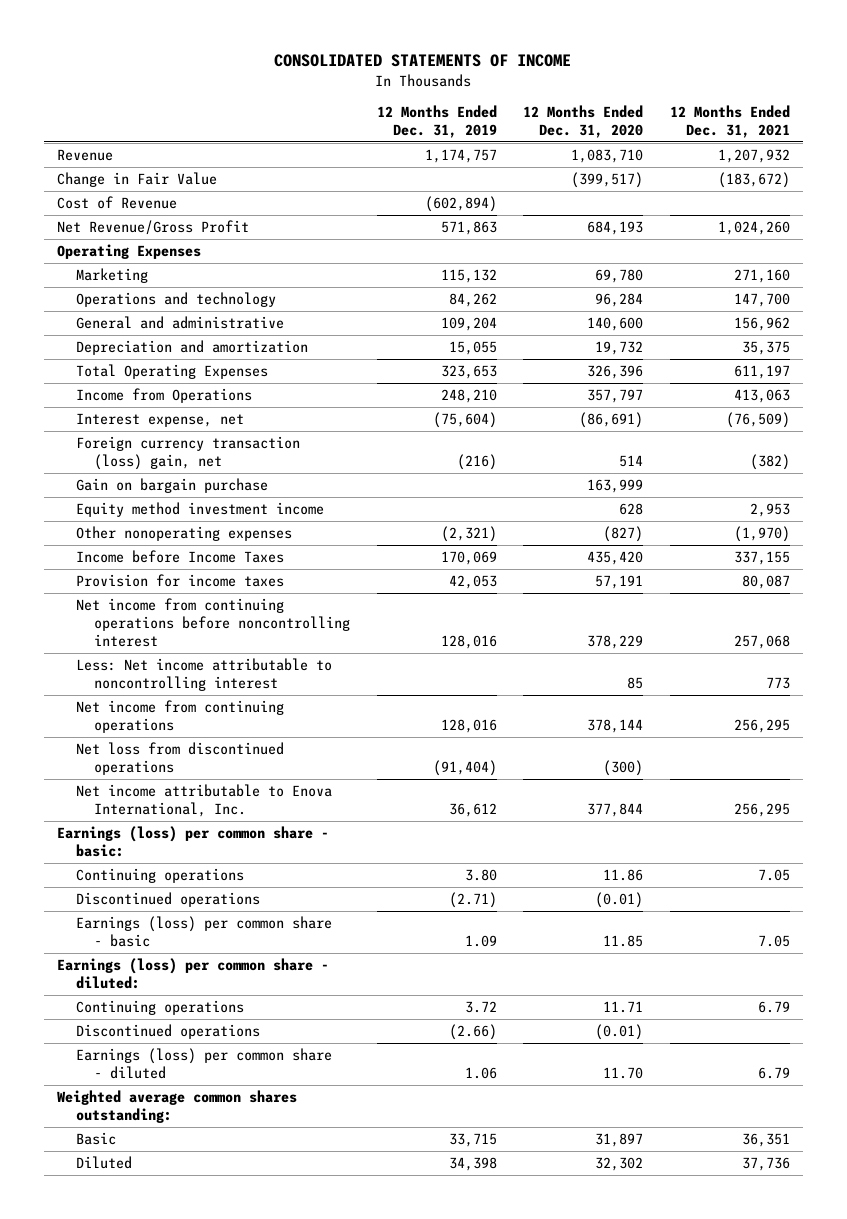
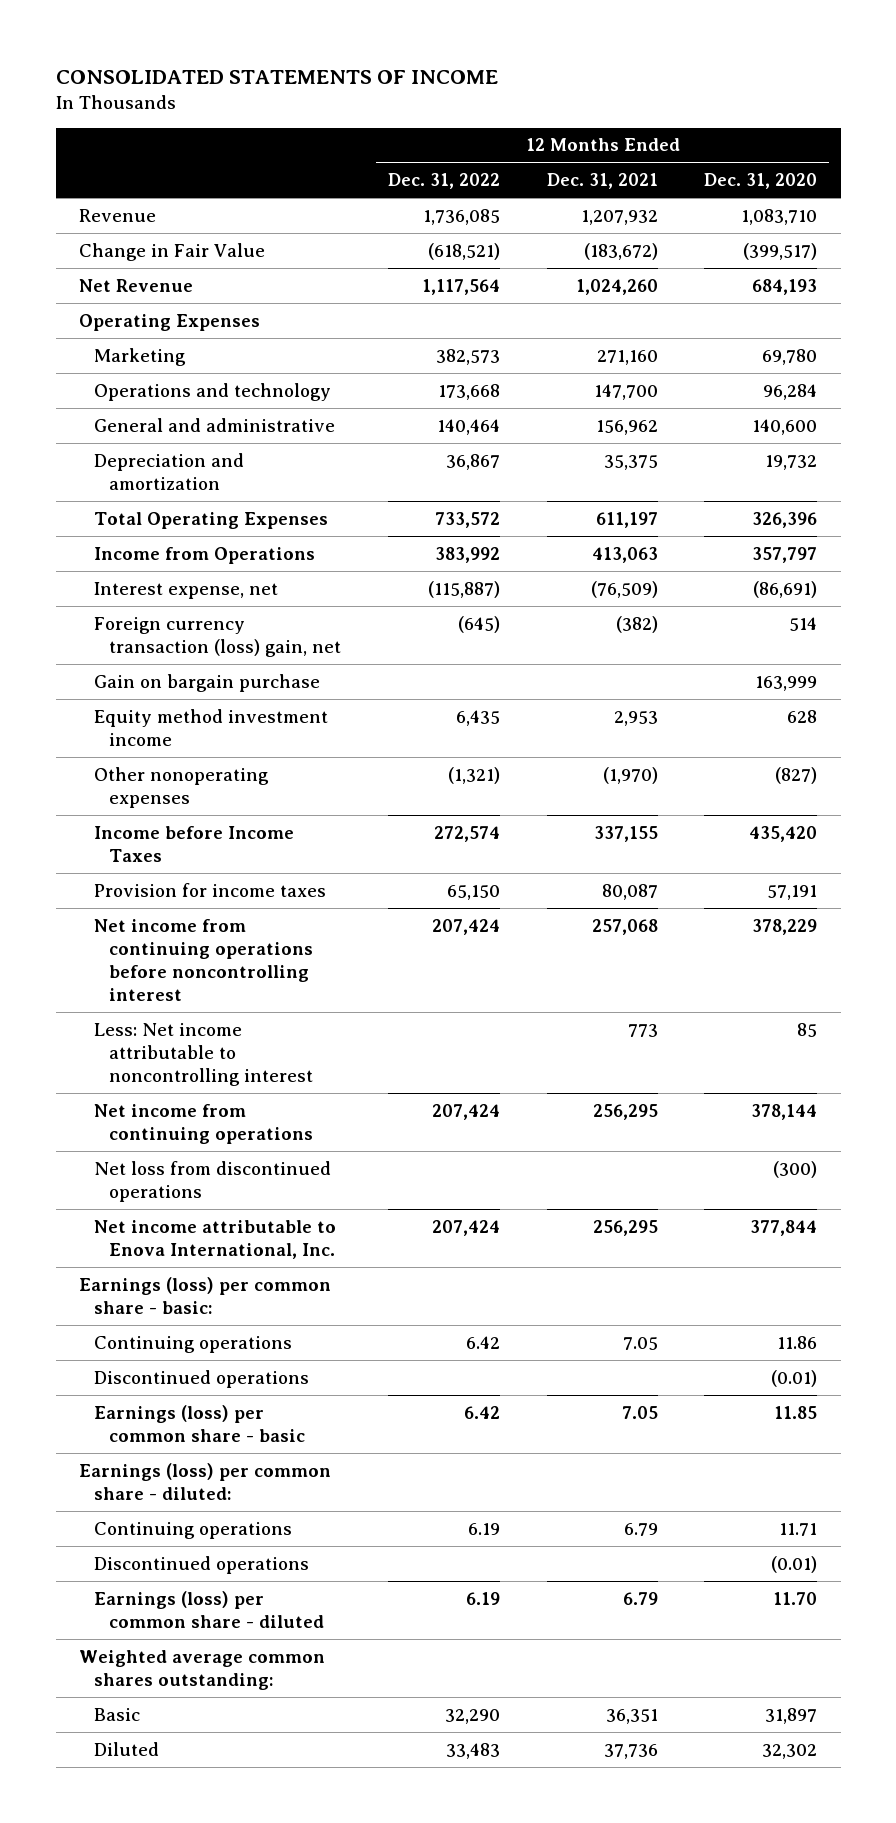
[376,105,497,138] 12 Months Ended Dec. 31, 2019 -> none
none -> [387,173,500,190] Dec. 31, 2022
[57,196,178,210] Cost of Revenue -> none
[57,220,250,236] Net Revenue/Gross Profit -> [78,278,193,292] Net Revenue

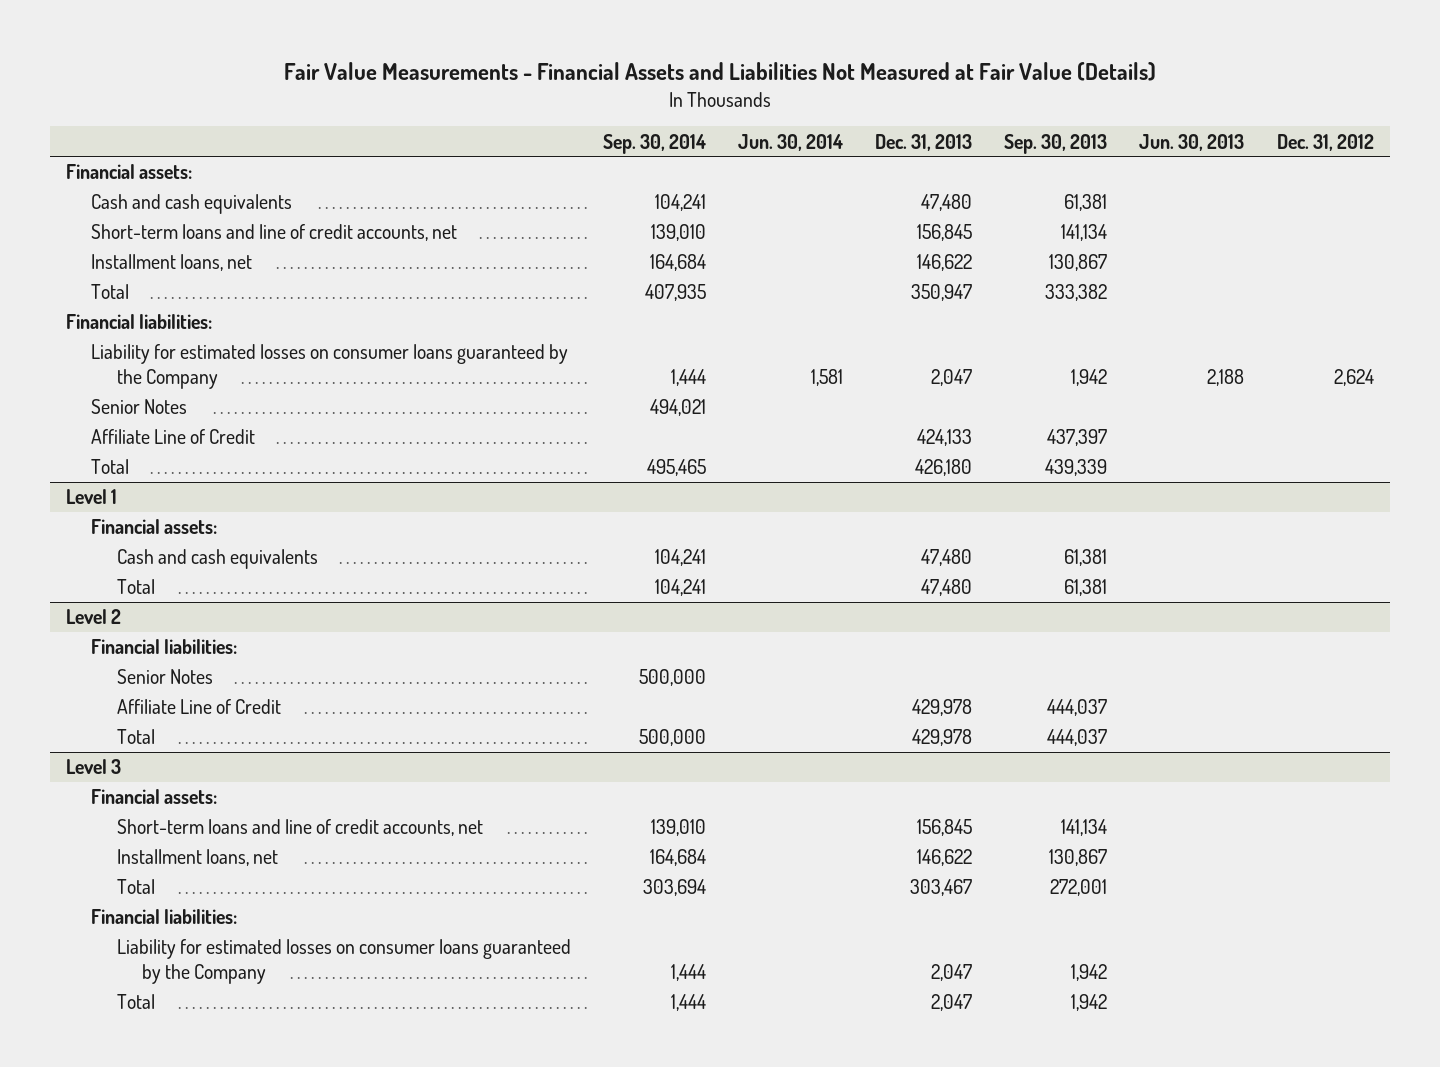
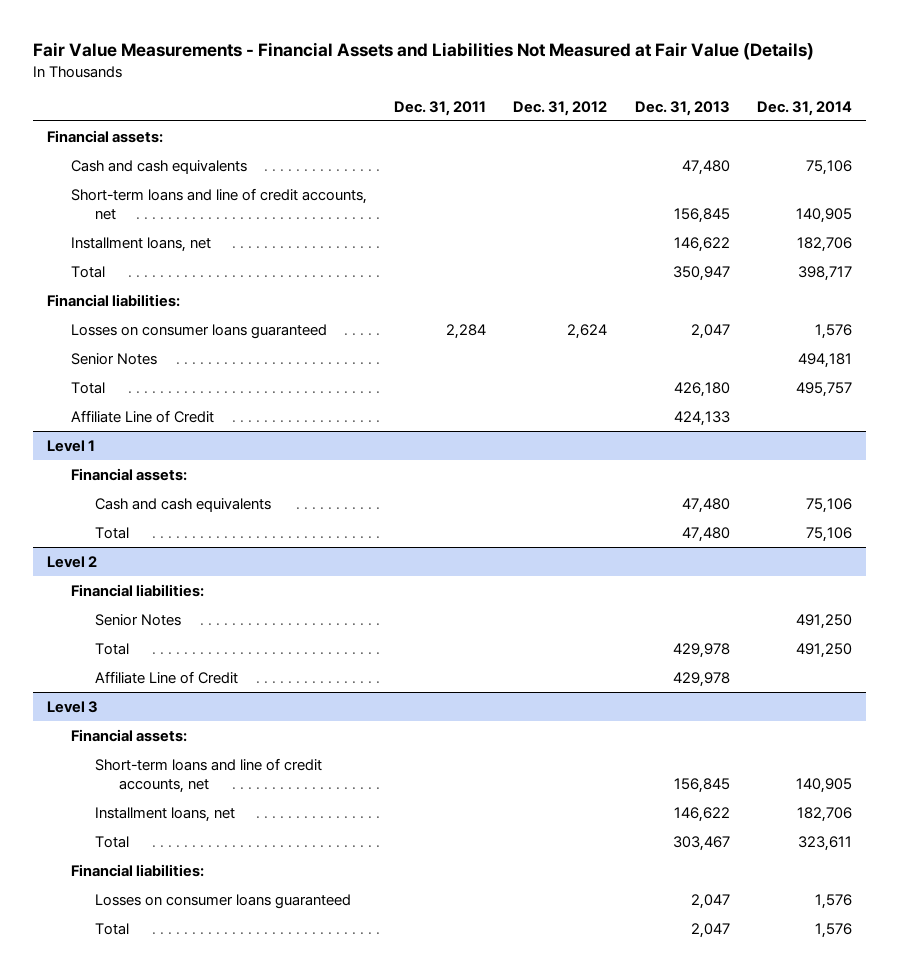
[602,133,706,154] Sep. 30, 2014 -> none
[738,133,844,151] Jun. 30, 2014 -> none
[1004,133,1108,154] Sep. 30, 2013 -> none
[1139,133,1245,151] Jun. 30, 2013 -> none
none -> [394,100,487,116] Dec. 31, 2011
none -> [757,100,853,116] Dec. 31, 2014
[91,344,569,390] Liability for estimated losses on consumer loans guaranteed by the Company -> [70,323,327,339] Losses on consumer loans guaranteed
[91,429,256,445] Affiliate Line of Credit -> [70,409,214,423] Affiliate Line of Credit
[116,699,281,715] Affiliate Line of Credit -> [94,670,238,684] Affiliate Line of Credit
[116,939,571,985] Liability for estimated losses on consumer loans guaranteed by the Company -> [94,893,351,909] Losses on consumer loans guaranteed

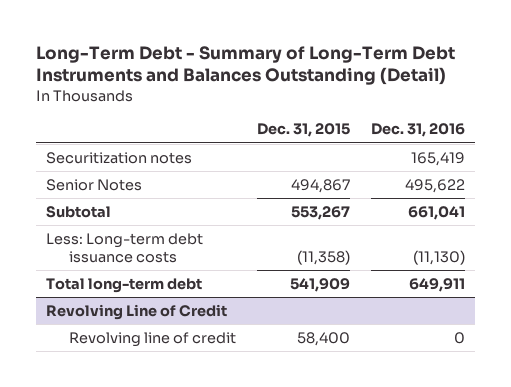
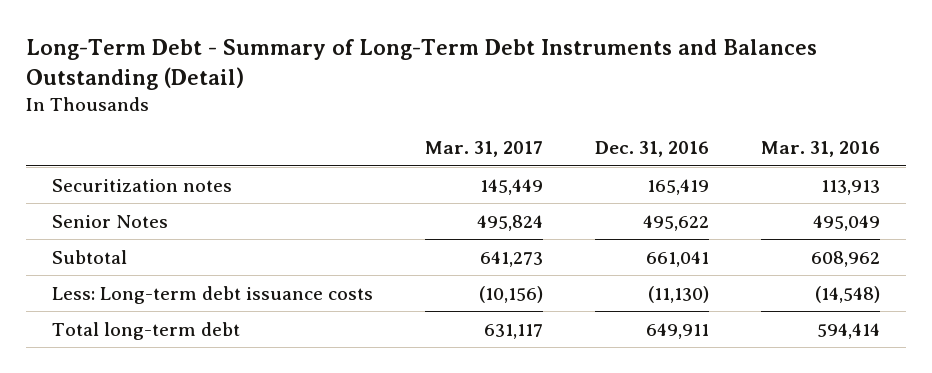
[256,123,350,138] Dec. 31, 2015 -> none
none -> [424,141,543,158] Mar. 31, 2017
none -> [760,141,880,158] Mar. 31, 2016
[46,303,228,320] Revolving Line of Credit -> none
[69,331,237,347] Revolving line of credit -> none

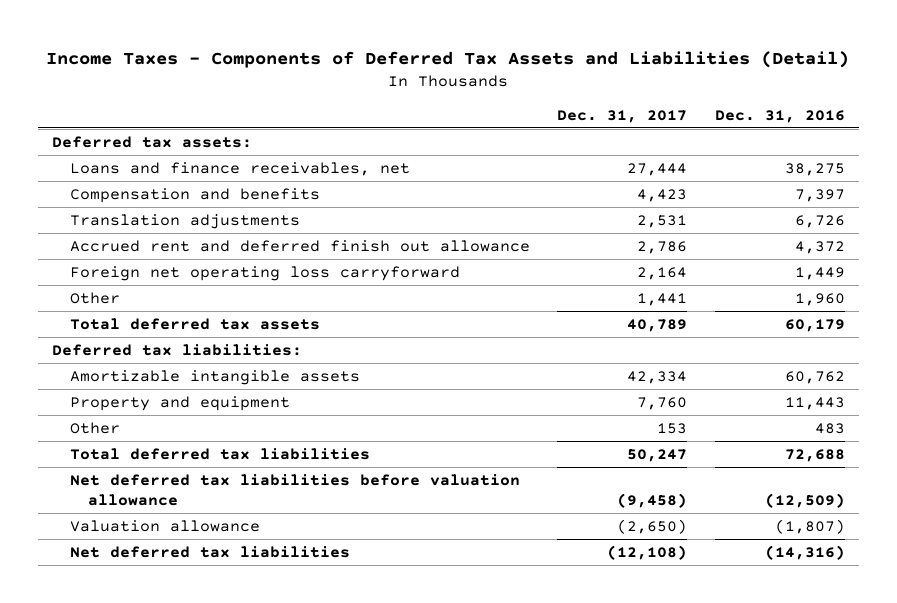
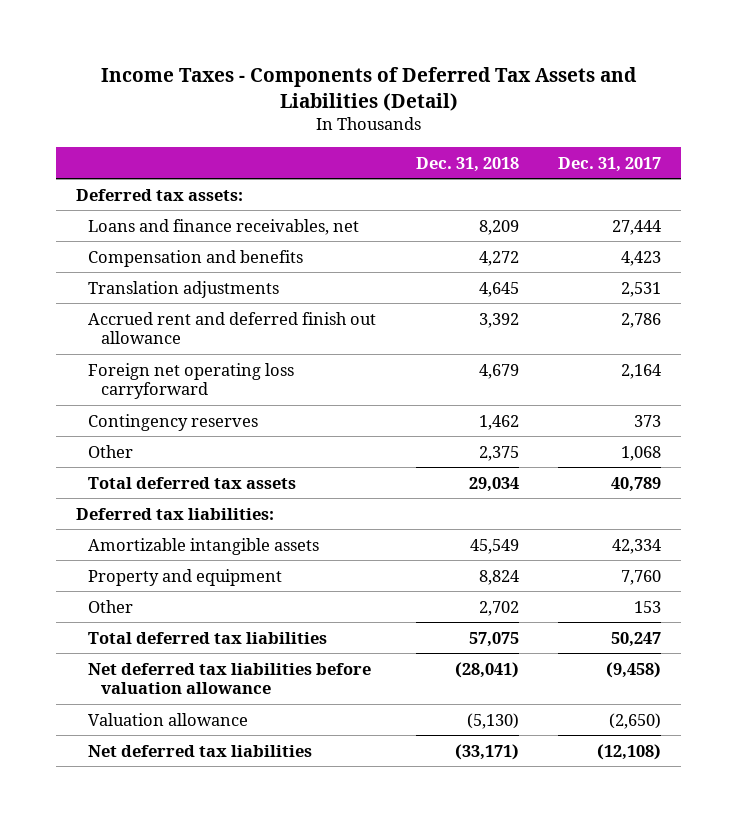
[714,109,845,123] Dec. 31, 2016 -> none
none -> [415,156,519,172] Dec. 31, 2018
none -> [88,413,259,431] Contingency reserves
[637,292,688,306] 1,441 -> [621,445,662,461] 1,068

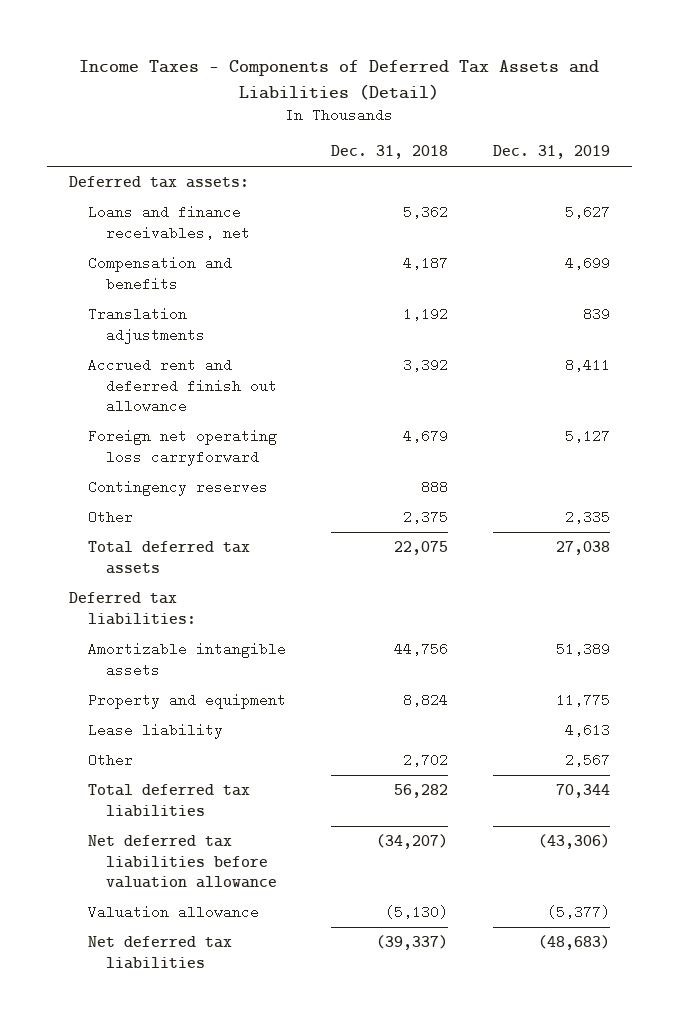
[558,156,662,172] Dec. 31, 2017 -> none
none -> [492,145,610,160] Dec. 31, 2019
[478,219,519,235] 8,209 -> [402,205,448,220] 5,362
[478,250,519,266] 4,272 -> [402,256,448,271] 4,187
[478,281,519,297] 4,645 -> [402,307,448,322] 1,192
[478,414,519,430] 1,462 -> [420,480,448,495] 888
[468,476,519,492] 29,034 -> [393,541,448,556] 22,075
[469,538,519,554] 45,549 -> [393,642,448,657] 44,756
none -> [87,723,223,740] Lease liability
[468,631,519,647] 57,075 -> [393,784,448,799] 56,282
[454,661,519,678] (28,041) -> [375,834,448,850] (34,207)
[454,743,519,760] (33,171) -> [375,935,448,951] (39,337)

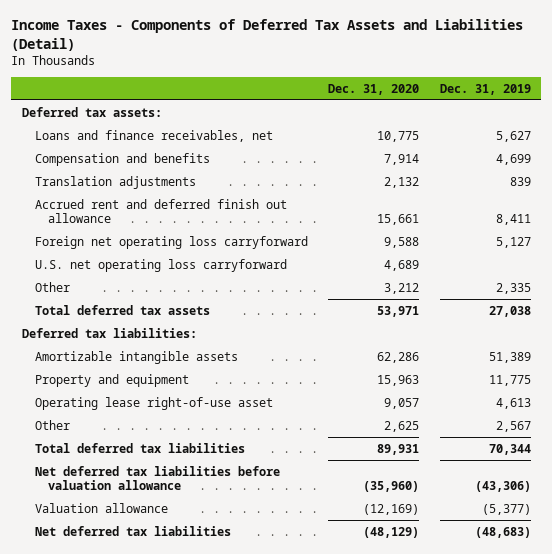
[330,145,448,160] Dec. 31, 2018 -> none
none -> [328,83,420,95] Dec. 31, 2020
[87,480,268,497] Contingency reserves -> none
none -> [34,258,287,272] U.S. net operating loss carryforward
[87,723,223,740] Lease liability -> [34,396,273,410] Operating lease right-of-use asset

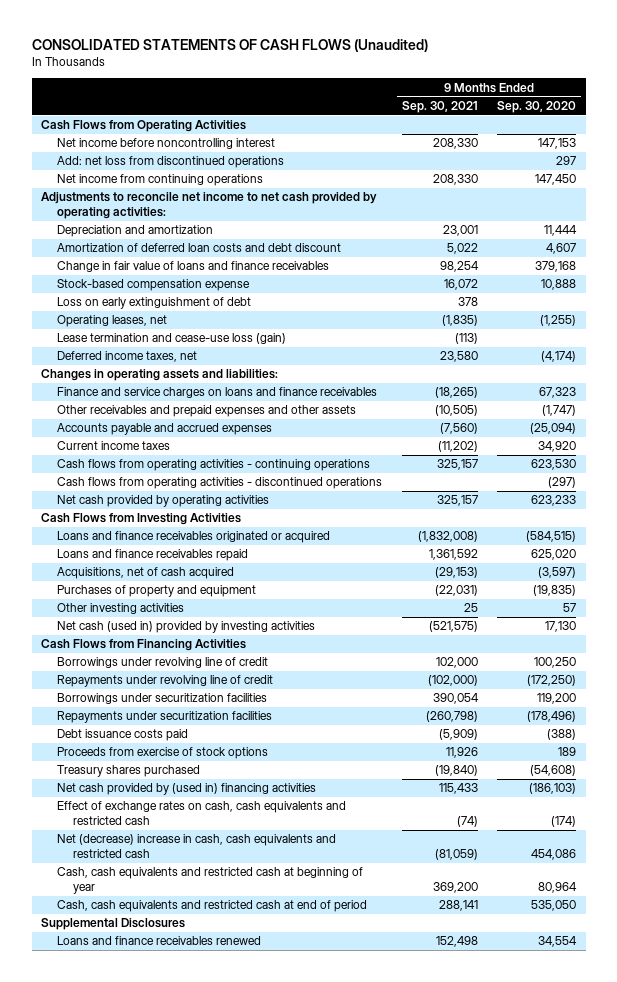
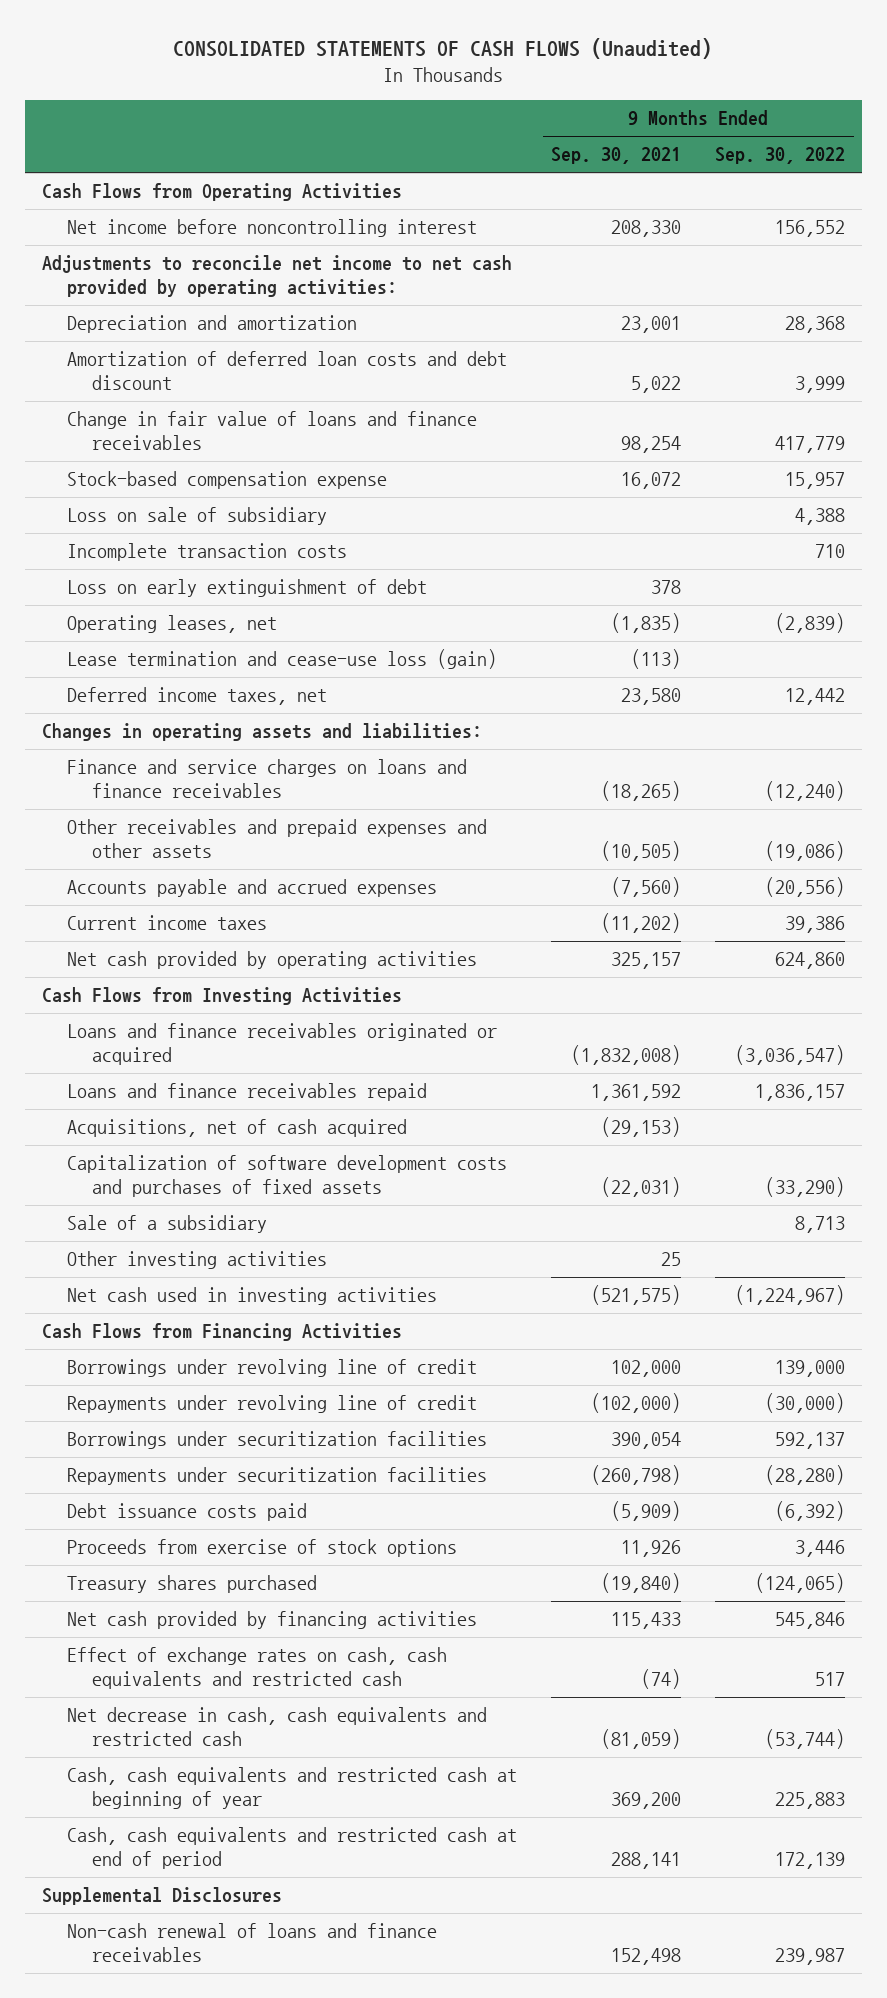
[496,101,576,114] Sep. 30, 2020 -> none
none -> [715,147,846,165] Sep. 30, 2022
[57,156,285,169] Add: net loss from discontinued operations -> none
[57,174,264,187] Net income from continuing operations -> none
none -> [66,507,327,526] Loss on sale of subsidiary
none -> [66,543,347,562] Incomplete transaction costs
[57,459,371,472] Cash flows from operating activities - continuing operations -> none
[57,477,383,490] Cash flows from operating activities - discontinued operations -> none
[57,585,257,598] Purchases of property and equipment -> [66,1155,507,1198] Capitalization of software development costs and purchases of fixed assets
none -> [66,1215,267,1234] Sale of a subsidiary
[57,621,316,634] Net cash (used in) provided by investing activities -> [66,1287,437,1306] Net cash used in investing activities
[57,783,317,796] Net cash provided by (used in) financing activities -> [66,1611,477,1630] Net cash provided by financing activities
[57,834,337,858] Net (decrease) increase in cash, cash equivalents and restricted cash -> [66,1707,487,1747] Net decrease in cash, cash equivalents and restricted cash
[57,936,262,946] Loans and finance receivables renewed -> [66,1923,437,1963] Non-cash renewal of loans and finance receivables

